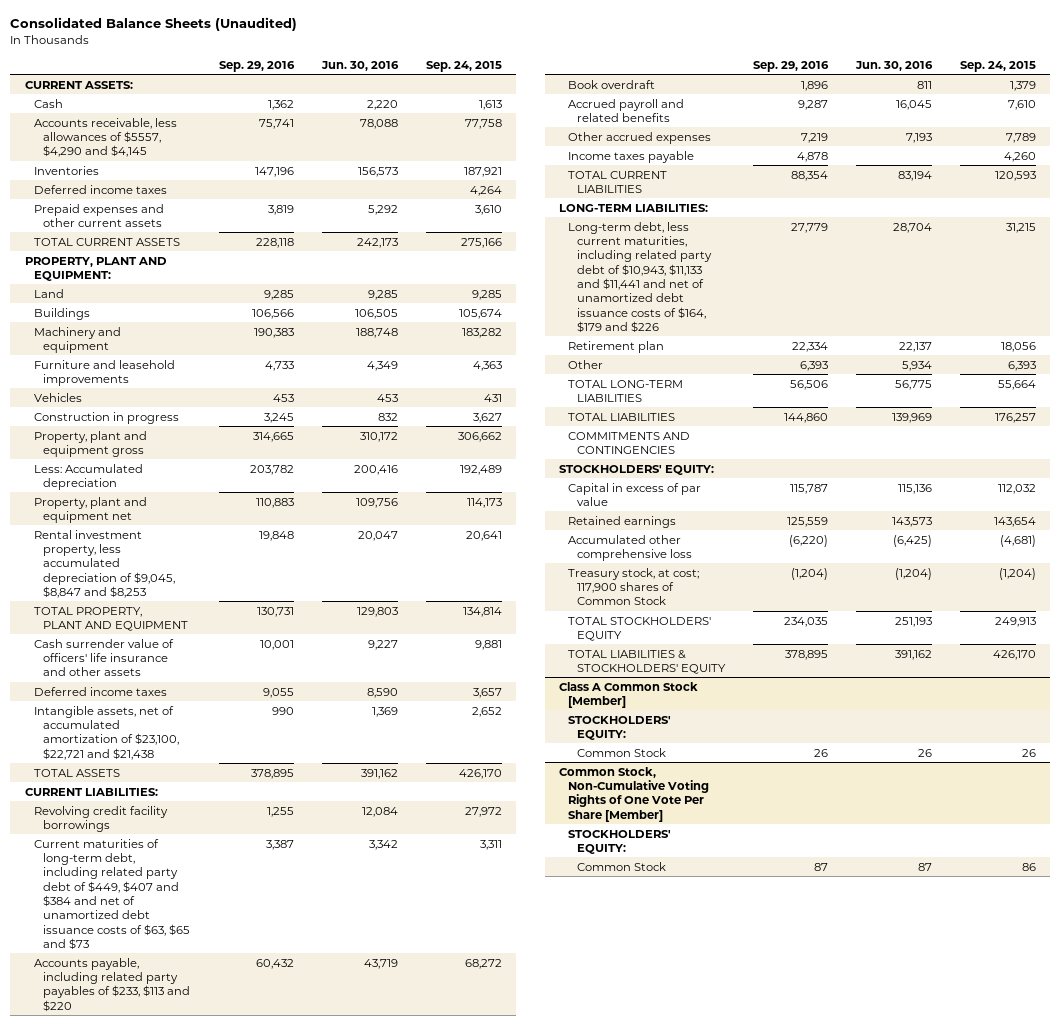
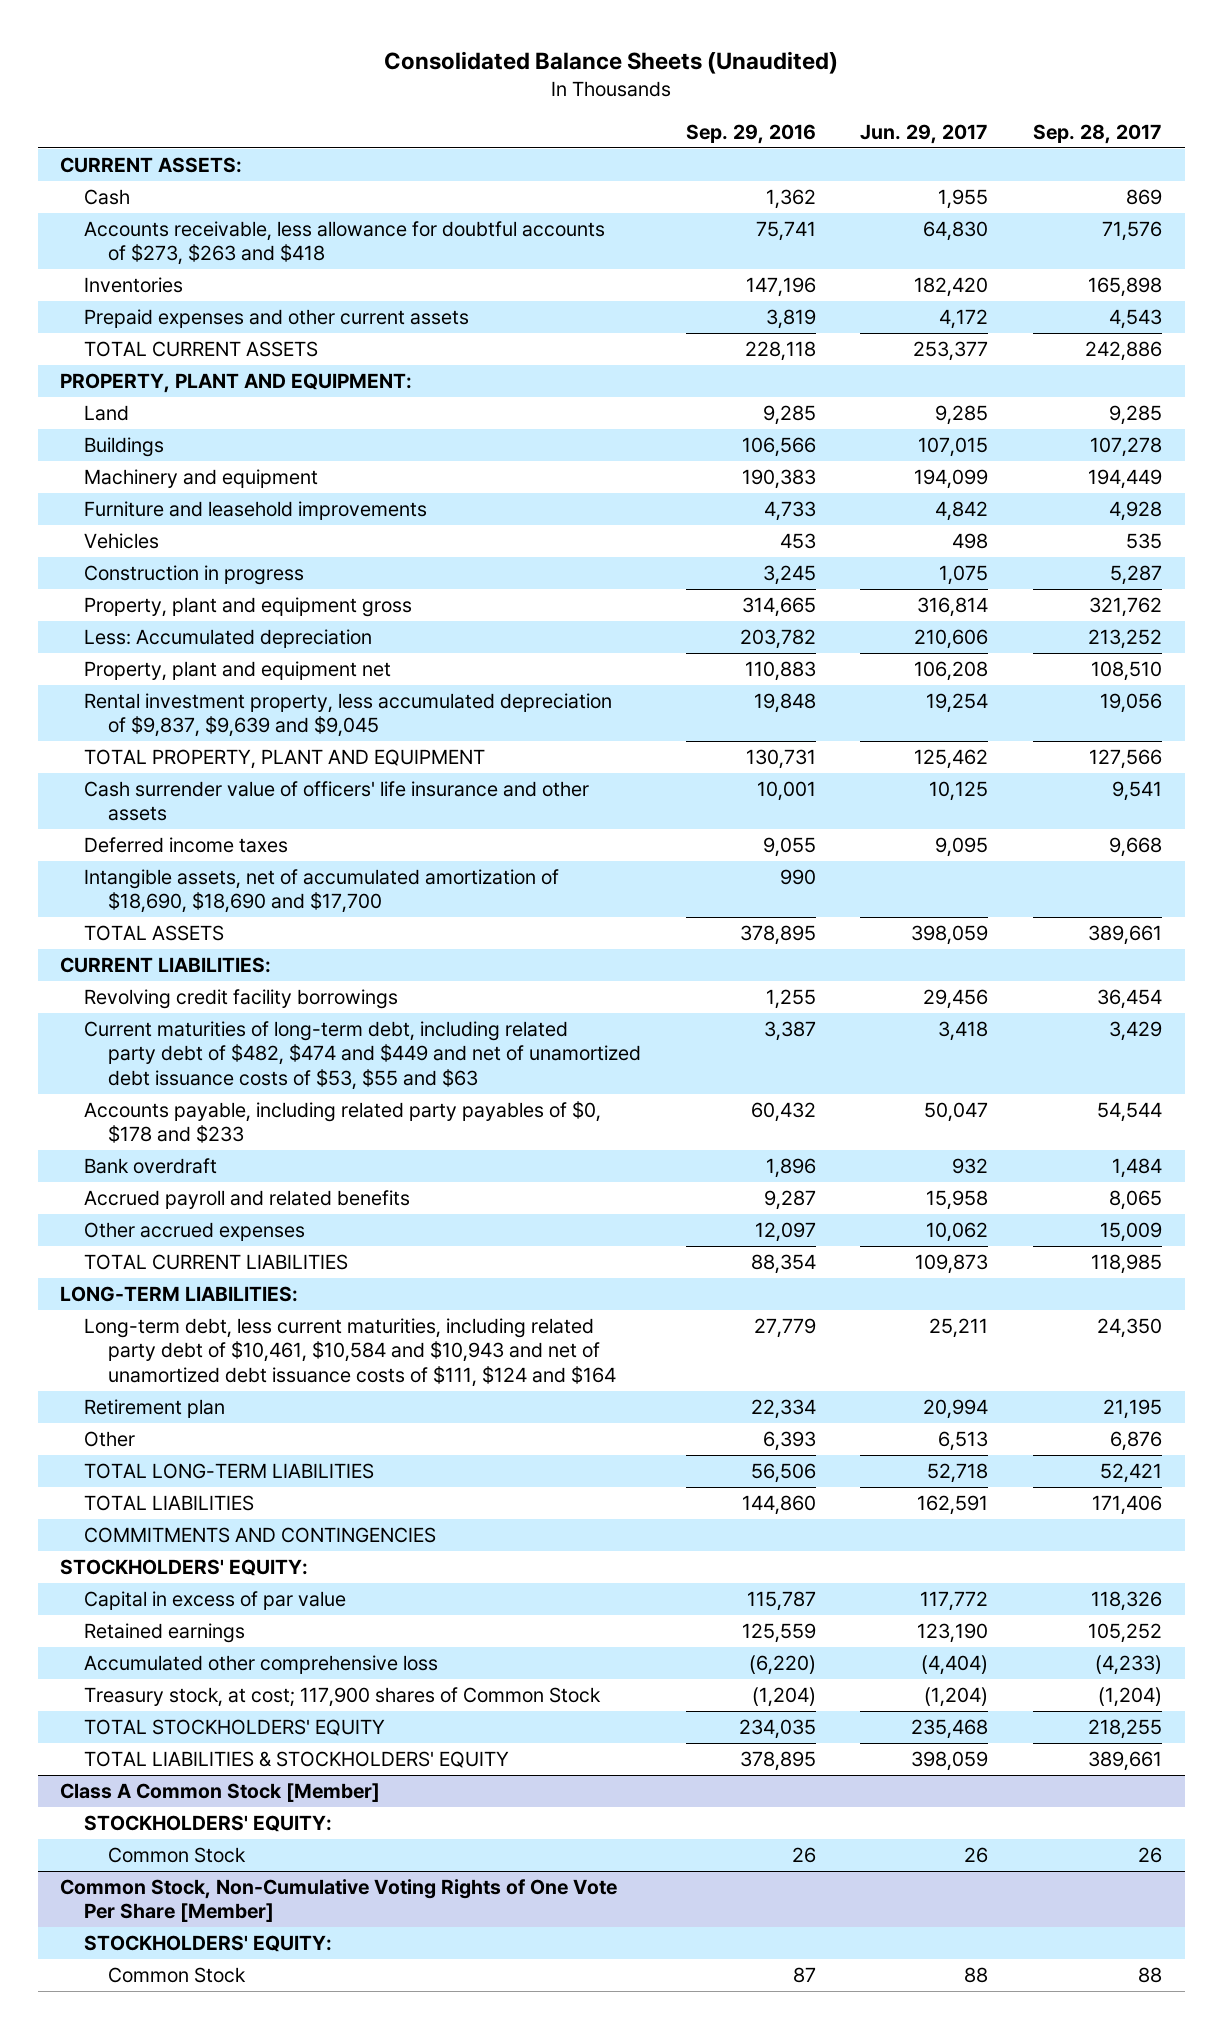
[320,60,399,71] Jun. 30, 2016 -> none
[426,60,503,72] Sep. 24, 2015 -> none
none -> [860,123,989,144] Jun. 29, 2017
none -> [1033,123,1163,144] Sep. 28, 2017
[33,117,177,158] Accounts receivable, less allowances of $5557, $4,290 and $4,145 -> [83,220,605,266] Accounts receivable, less allowance for doubtful accounts of $273, $263 and $418
[33,184,167,194] Deferred income taxes -> none
[33,529,175,598] Rental investment property, less accumulated depreciation of $9,045, $8,847 and $8,253 -> [83,692,612,738] Rental investment property, less accumulated depreciation of $9,837, $9,639 and $9,045
[33,705,179,760] Intangible assets, net of accumulated amortization of $23,100, $22,721 and $21,438 -> [83,868,559,914] Intangible assets, net of accumulated amortization of $18,690, $18,690 and $17,700
[33,838,190,950] Current maturities of long-term debt, including related party debt of $449, $407 and $384 and net of unamortized debt issuance costs of $63, $65 and $73 -> [83,1020,641,1090] Current maturities of long-term debt, including related party debt of $482, $474 and $449 and net of unamortized debt issuance costs of $53, $55 and $63
[33,957,190,1012] Accounts payable, including related party payables of $233, $113 and $220 -> [83,1100,601,1144] Accounts payable, including related party payables of $0, $178 and $233
[567,79,655,89] Book overdraft -> [83,1157,217,1174] Bank overdraft
[567,150,694,163] Income taxes payable -> none
[801,132,829,143] 7,219 -> [754,1221,816,1242] 12,097
[567,221,712,333] Long-term debt, less current maturities, including related party debt of $10,943, $11,133 and $11,441 and net of unamortized debt issuance costs of $164, $179 and $226 -> [83,1317,616,1387] Long-term debt, less current maturities, including related party debt of $10,461, $10,584 and $10,943 and net of unamortized debt issuance costs of $111, $124 and $164

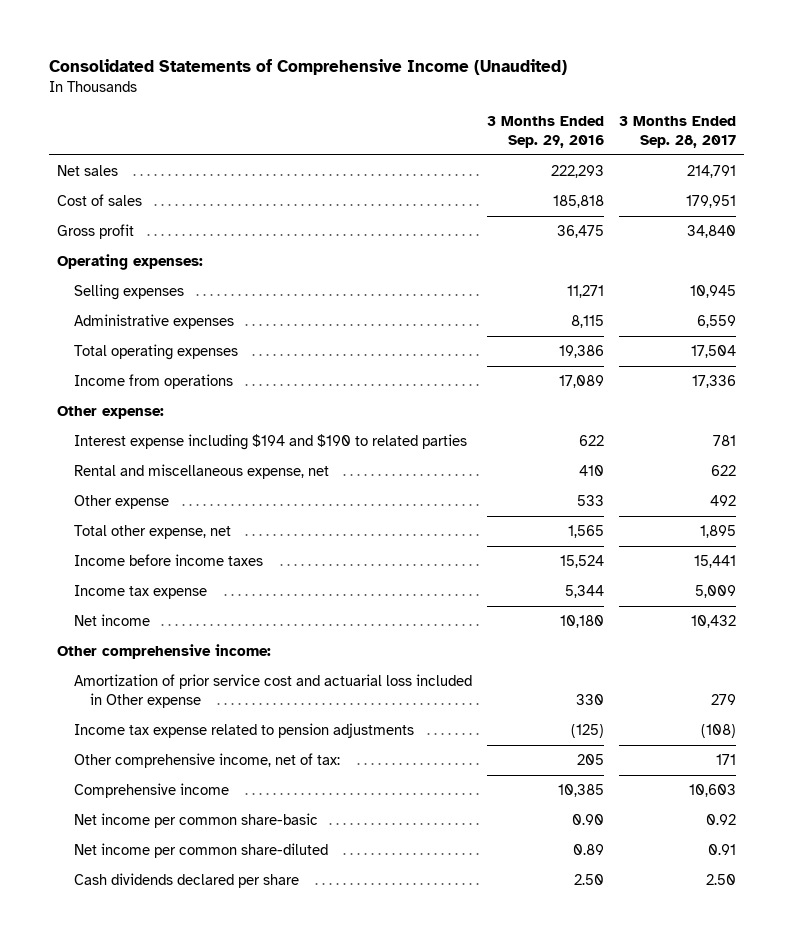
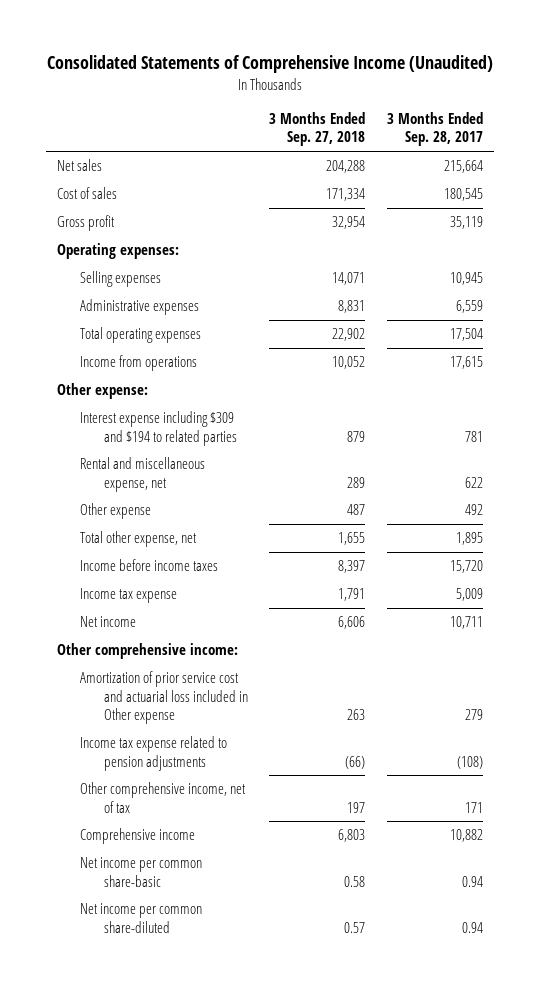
[486,115,604,148] 3 Months Ended Sep. 29, 2016 -> none
none -> [269,112,366,147] 3 Months Ended Sep. 27, 2018
[687,164,737,178] 214,791 -> [443,160,483,174] 215,664
[686,194,737,208] 179,951 -> [443,188,483,202] 180,545
[687,224,737,238] 34,840 -> [449,216,483,230] 35,119
[692,374,737,388] 17,336 -> [449,356,483,370] 17,615
[73,433,467,450] Interest expense including $194 and $190 to related parties -> [80,411,237,446] Interest expense including $309 and $194 to related parties
[694,554,737,568] 15,441 -> [449,560,483,574] 15,720
[691,614,737,628] 10,432 -> [449,616,483,630] 10,711
[73,872,299,888] Cash dividends declared per share -> none
[73,752,340,768] Other comprehensive income, net of tax: -> [80,782,247,813] Other comprehensive income, net of tax
[689,783,737,797] 10,603 -> [449,829,483,843] 10,882
[706,813,737,825] 0.92 -> [461,875,483,887] 0.94
[708,843,737,855] 0.91 -> [461,921,483,933] 0.94

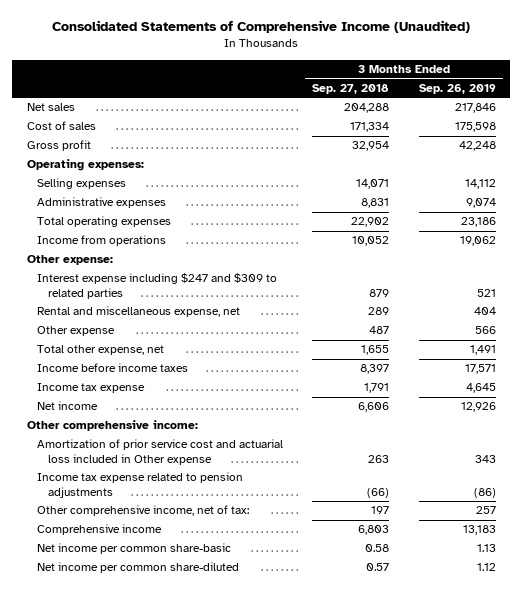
[386,112,483,147] 3 Months Ended Sep. 28, 2017 -> none
none -> [418,83,496,94] Sep. 26, 2019
[80,411,237,446] Interest expense including $309 and $194 to related parties -> [37,273,278,299] Interest expense including $247 and $309 to related parties
[80,782,247,813] Other comprehensive income, net of tax -> [37,505,250,517] Other comprehensive income, net of tax:

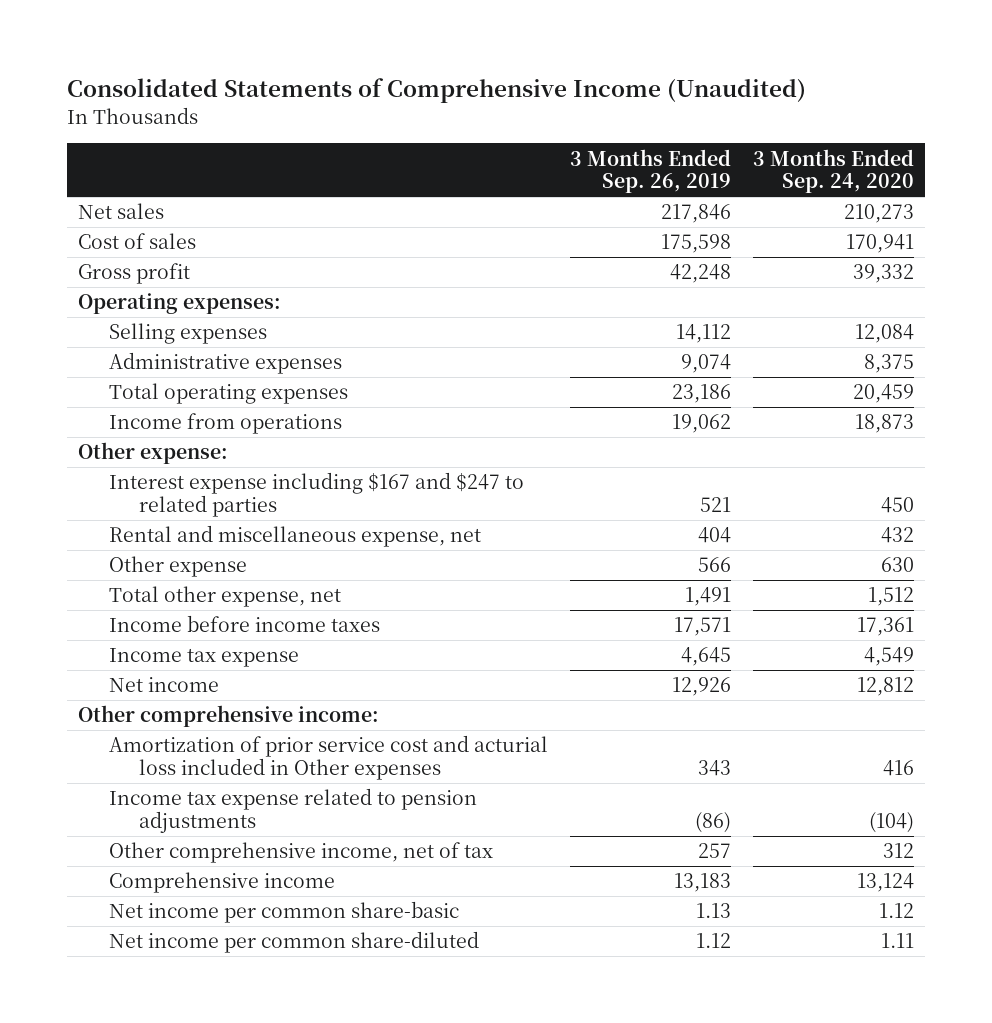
[312,83,390,94] Sep. 27, 2018 -> none
none -> [752,148,914,194] 3 Months Ended Sep. 24, 2020
[37,273,278,299] Interest expense including $247 and $309 to related parties -> [108,472,524,517] Interest expense including $167 and $247 to related parties
[37,439,284,465] Amortization of prior service cost and actuarial loss included in Other expense -> [108,735,548,780] Amortization of prior service cost and acturial loss included in Other expenses
[37,505,250,517] Other comprehensive income, net of tax: -> [108,842,493,864] Other comprehensive income, net of tax

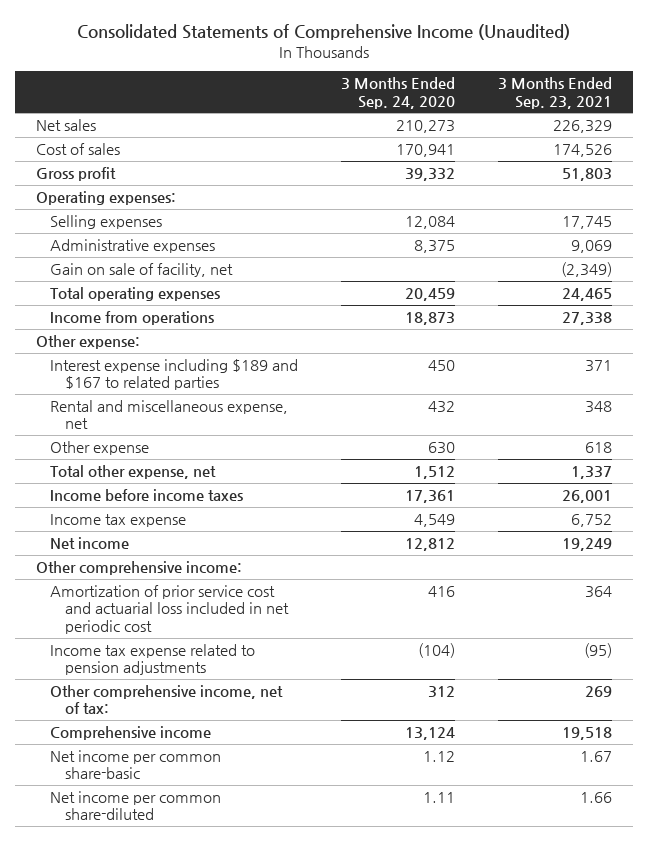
[569,148,731,194] 3 Months Ended Sep. 26, 2019 -> none
none -> [498,77,613,109] 3 Months Ended Sep. 23, 2021
none -> [50,263,234,278] Gain on sale of facility, net
[108,472,524,517] Interest expense including $167 and $247 to related parties -> [50,359,299,391] Interest expense including $189 and $167 to related parties
[108,735,548,780] Amortization of prior service cost and acturial loss included in Other expenses -> [50,585,289,634] Amortization of prior service cost and actuarial loss included in net periodic cost
[108,842,493,864] Other comprehensive income, net of tax -> [50,685,284,715] Other comprehensive income, net of tax:

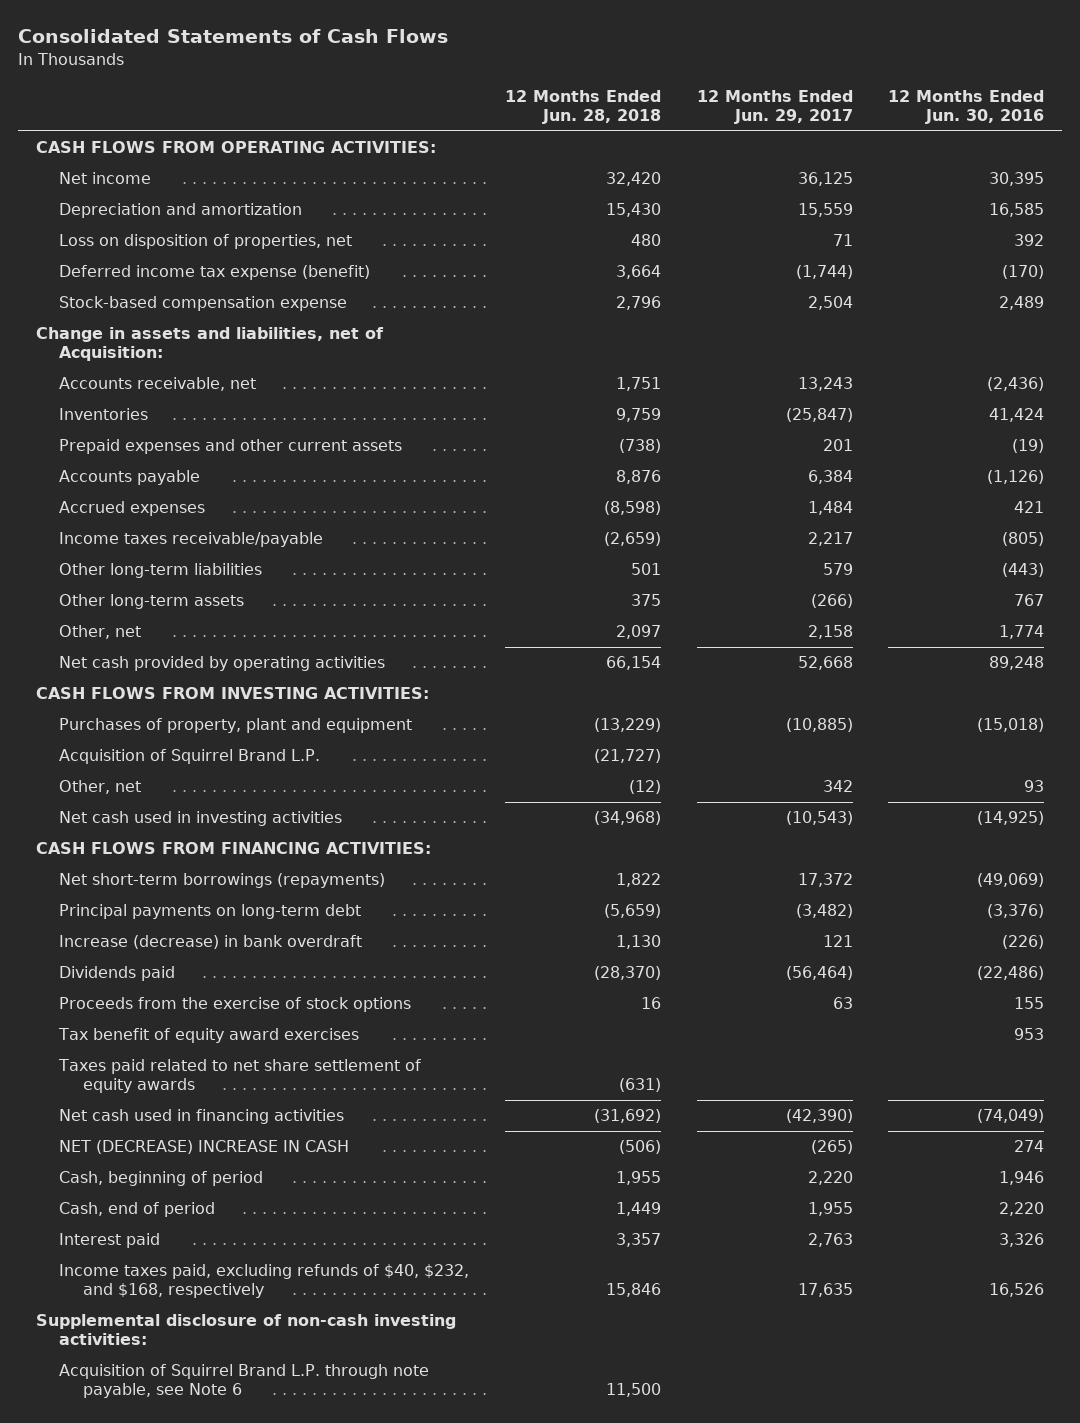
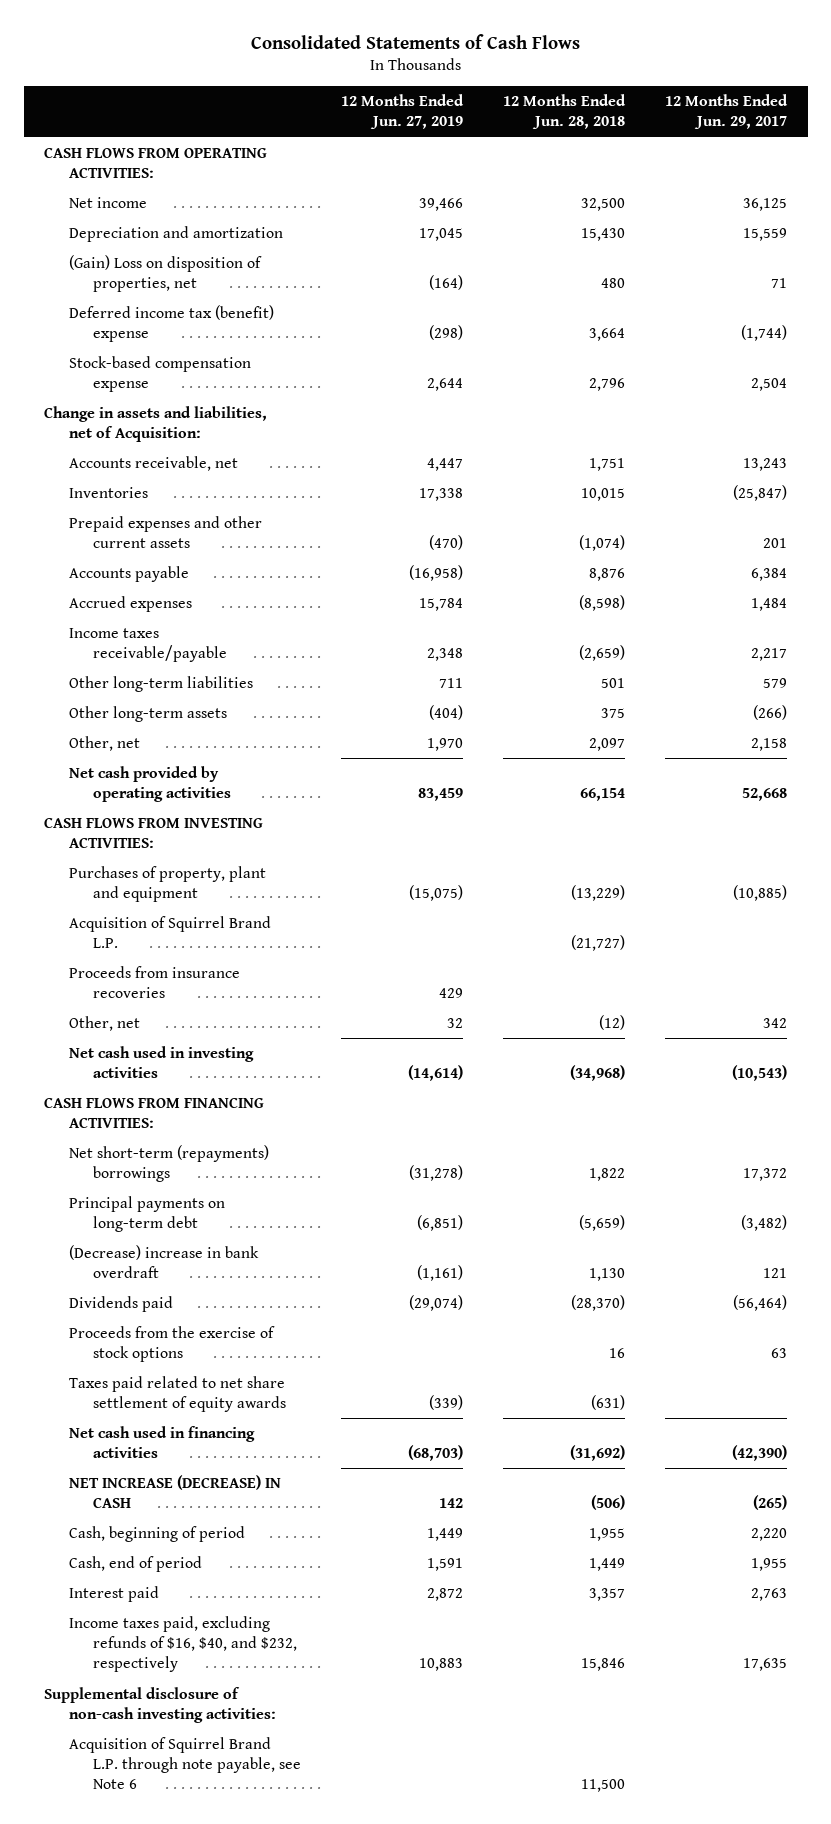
[888,90,1045,125] 12 Months Ended Jun. 30, 2016 -> none
none -> [341,94,465,130] 12 Months Ended Jun. 27, 2019
[605,172,661,187] 32,420 -> [581,198,626,212] 32,500
[59,234,353,250] Loss on disposition of properties, net -> [68,255,262,293] (Gain) Loss on disposition of properties, net
[59,265,371,281] Deferred income tax expense (benefit) -> [68,305,274,343] Deferred income tax (benefit) expense
[615,408,661,423] 9,759 -> [581,488,626,502] 10,015
[618,439,661,454] (738) -> [579,535,626,552] (1,074)
none -> [68,966,240,999] Proceeds from insurance recoveries
[59,873,386,889] Net short-term borrowings (repayments) -> [68,1145,269,1183] Net short-term (repayments) borrowings
[59,935,363,950] Increase (decrease) in bank overdraft -> [68,1245,259,1279] (Decrease) increase in bank overdraft
[58,1028,360,1044] Tax benefit of equity award exercises -> none
[59,1140,350,1155] NET (DECREASE) INCREASE IN CASH -> [68,1475,281,1509] NET INCREASE (DECREASE) IN CASH
[59,1264,470,1299] Income taxes paid, excluding refunds of $40, $232, and $168, respectively -> [68,1616,298,1673] Income taxes paid, excluding refunds of $16, $40, and $232, respectively

